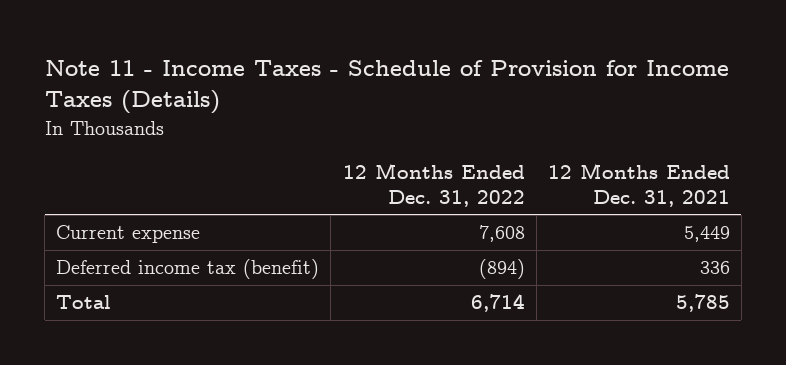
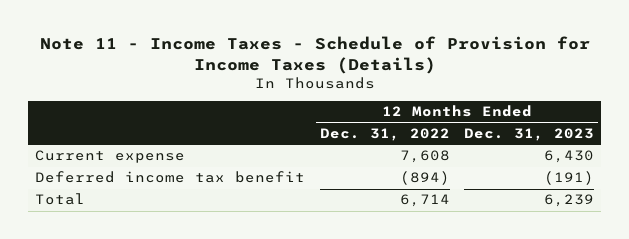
[547,163,730,207] 12 Months Ended Dec. 31, 2021 -> none
none -> [464,128,595,142] Dec. 31, 2023
[56,259,320,280] Deferred income tax (benefit) -> [35,171,306,184] Deferred income tax benefit

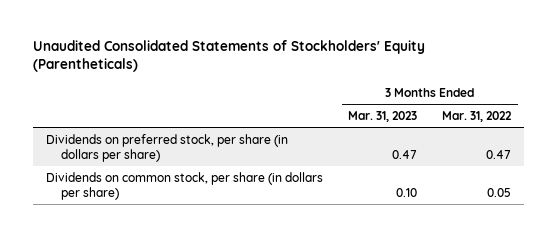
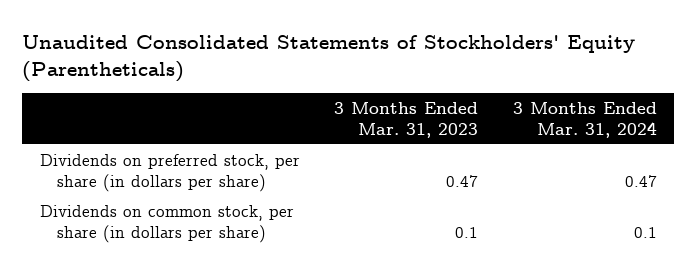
[442,110,513,122] Mar. 31, 2022 -> none
none -> [512,101,657,138] 3 Months Ended Mar. 31, 2024
[395,187,417,197] 0.10 -> [455,226,479,238] 0.1

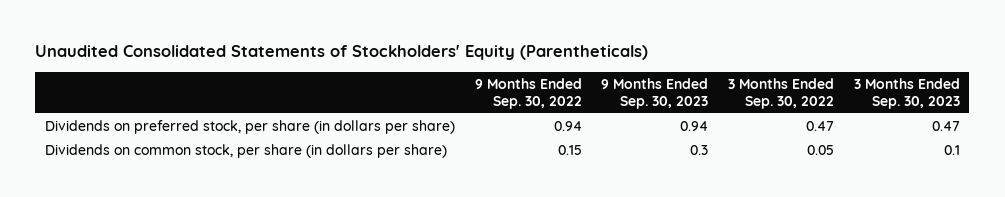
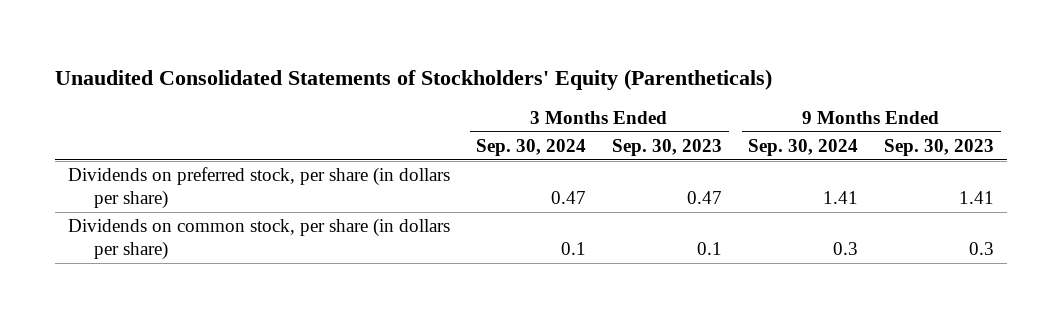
[474,77,582,109] 9 Months Ended Sep. 30, 2022 -> none
[727,77,834,109] 3 Months Ended Sep. 30, 2022 -> none
none -> [476,138,587,156] Sep. 30, 2024
none -> [748,138,859,156] Sep. 30, 2024
[680,120,709,131] 0.94 -> [959,190,995,204] 1.41

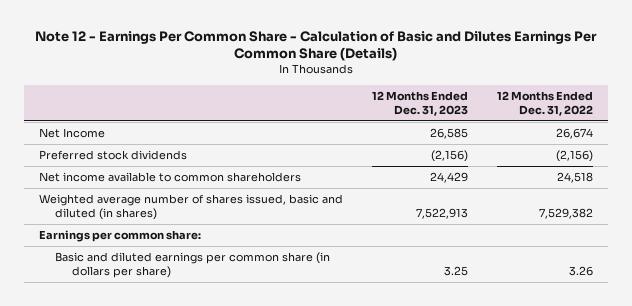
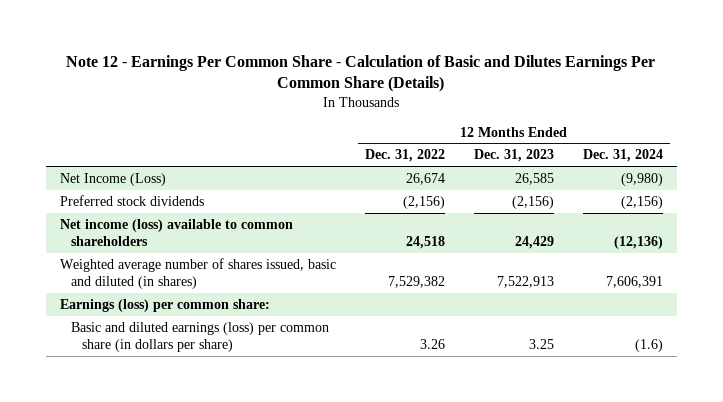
none -> [582,149,663,163] Dec. 31, 2024
[38,128,105,139] Net Income -> [60,172,167,186] Net Income (Loss)
[38,172,301,183] Net income available to common shareholders -> [60,218,294,246] Net income (loss) available to common shareholders
[38,230,201,243] Earnings per common share: -> [60,298,271,312] Earnings (loss) per common share:
[55,252,331,279] Basic and diluted earnings per common share (in dollars per share) -> [70,321,329,352] Basic and diluted earnings (loss) per common share (in dollars per share)

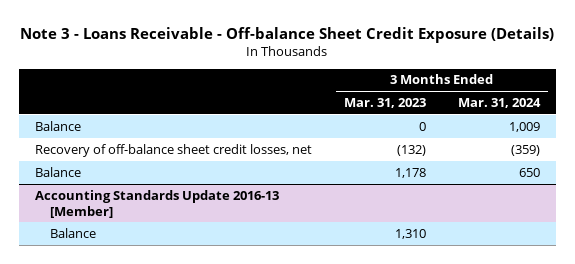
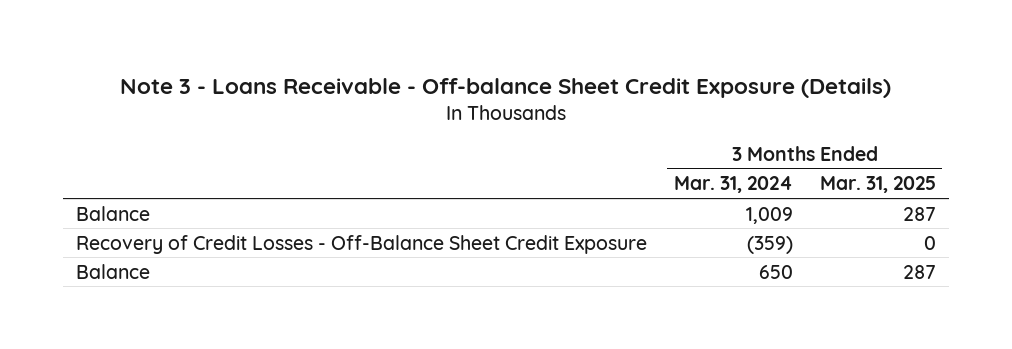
[343,97,426,108] Mar. 31, 2023 -> none
none -> [819,176,936,194] Mar. 31, 2025
[34,143,312,157] Recovery of off-balance sheet credit losses, net -> [76,234,648,254] Recovery of Credit Losses - Off-Balance Sheet Credit Exposure
[34,189,279,218] Accounting Standards Update 2016-13 [Member] -> none
[50,227,97,238] Balance -> none

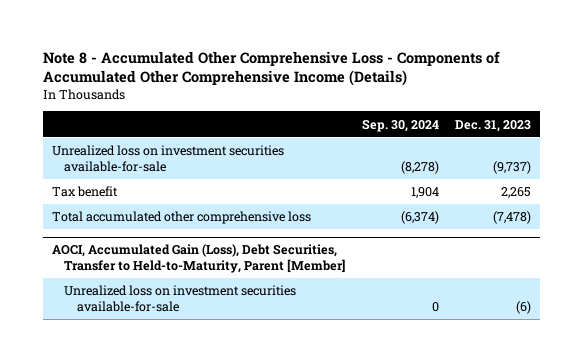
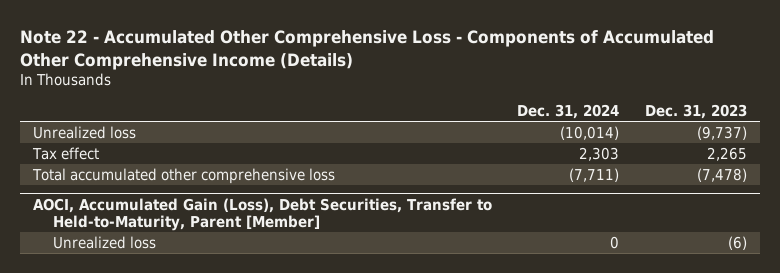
[43,50,501,87] Note 8 - Accumulated Other Comprehensive Loss - Components of Accumulated Other Comprehensive Income (Details) -> [20,29,715,70] Note 22 - Accumulated Other Comprehensive Loss - Components of Accumulated Other Comprehensive Income (Details)
[361,118,439,132] Sep. 30, 2024 -> none
none -> [517,103,620,119] Dec. 31, 2024
[51,145,284,173] Unrealized loss on investment securities available-for-sale -> [33,125,137,139] Unrealized loss
[51,186,118,198] Tax benefit -> [32,146,100,160] Tax effect
[64,285,297,313] Unrealized loss on investment securities available-for-sale -> [52,235,156,249] Unrealized loss

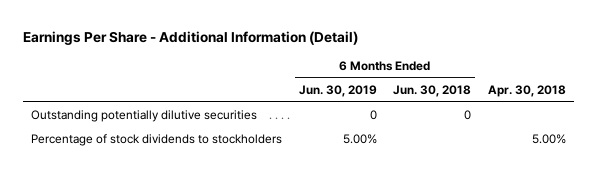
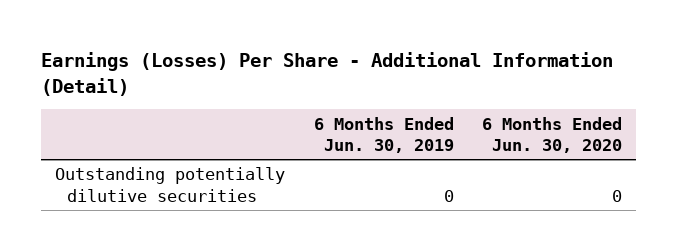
[22,30,358,45] Earnings Per Share - Additional Information (Detail) -> [41,52,614,96] Earnings (Losses) Per Share - Additional Information (Detail)
[393,84,472,97] Jun. 30, 2018 -> none
[487,84,566,97] Apr. 30, 2018 -> none
none -> [481,116,622,154] 6 Months Ended Jun. 30, 2020
[31,134,283,147] Percentage of stock dividends to stockholders -> none

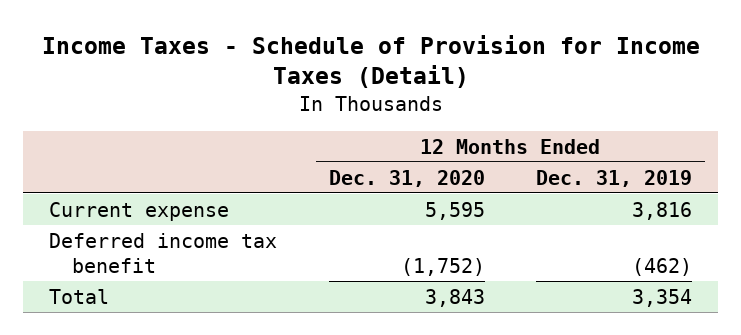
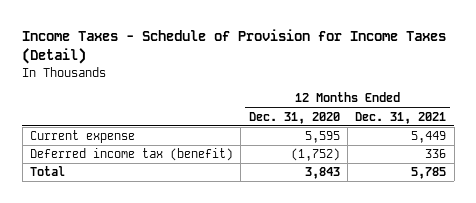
[536,169,693,187] Dec. 31, 2019 -> none
none -> [355,111,447,124] Dec. 31, 2021
[48,232,277,273] Deferred income tax benefit -> [30,148,234,162] Deferred income tax (benefit)

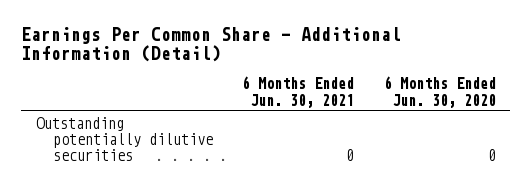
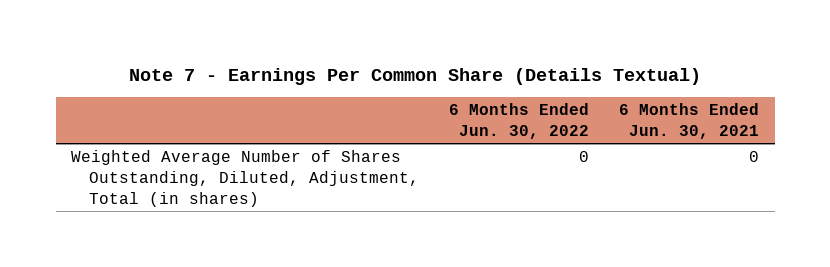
[21,26,402,63] Earnings Per Common Share - Additional Information (Detail) -> [129,67,702,85] Note 7 - Earnings Per Common Share (Details Textual)
[383,76,496,108] 6 Months Ended Jun. 30, 2020 -> none
none -> [448,103,589,139] 6 Months Ended Jun. 30, 2022
[35,116,213,162] Outstanding potentially dilutive securities -> [71,150,419,207] Weighted Average Number of Shares Outstanding, Diluted, Adjustment, Total (in shares)

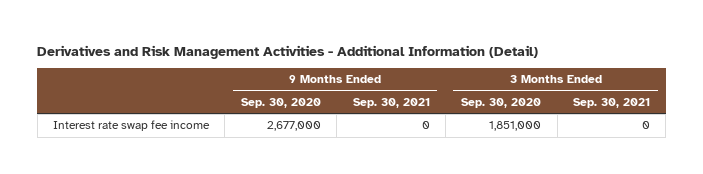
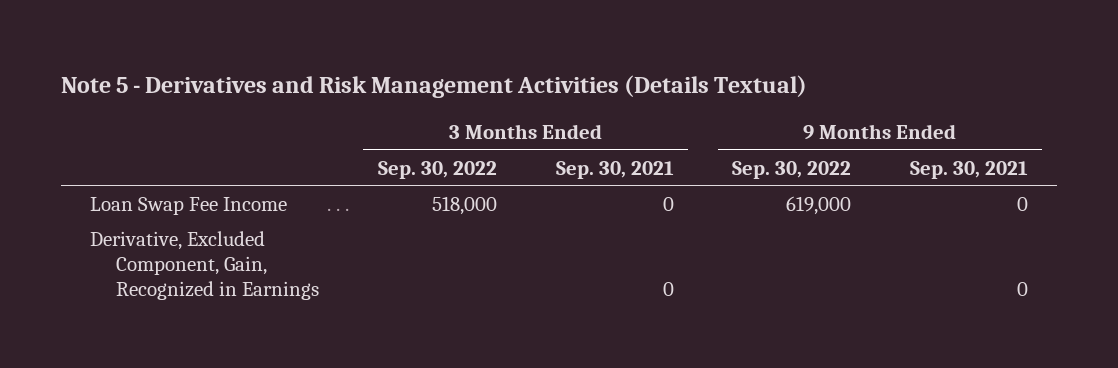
[37,44,539,59] Derivatives and Risk Management Activities - Additional Information (Detail) -> [60,75,807,99] Note 5 - Derivatives and Risk Management Activities (Details Textual)
[240,97,321,108] Sep. 30, 2020 -> none
[461,97,542,108] Sep. 30, 2020 -> none
none -> [378,160,498,179] Sep. 30, 2022
none -> [732,160,852,179] Sep. 30, 2022
none -> [89,196,287,215] Loan Swap Fee Income
[53,120,211,132] Interest rate swap fee income -> [89,230,320,301] Derivative, Excluded Component, Gain, Recognized in Earnings

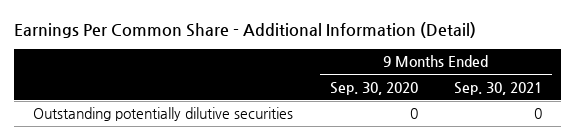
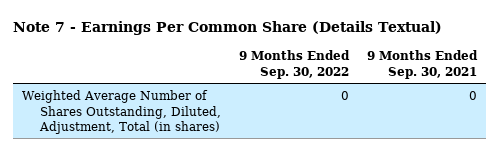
[14,22,477,39] Earnings Per Common Share - Additional Information (Detail) -> [13,21,443,36] Note 7 - Earnings Per Common Share (Details Textual)
[329,81,418,95] Sep. 30, 2020 -> none
none -> [238,50,350,80] 9 Months Ended Sep. 30, 2022
[32,107,293,122] Outstanding potentially dilutive securities -> [22,89,221,135] Weighted Average Number of Shares Outstanding, Diluted, Adjustment, Total (in shares)

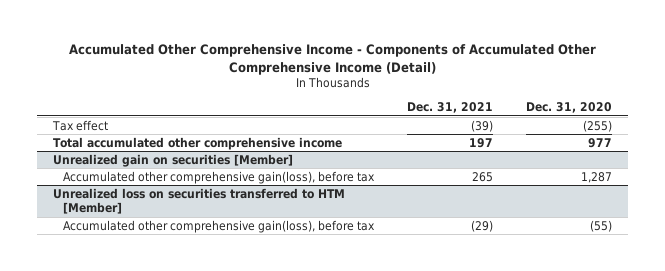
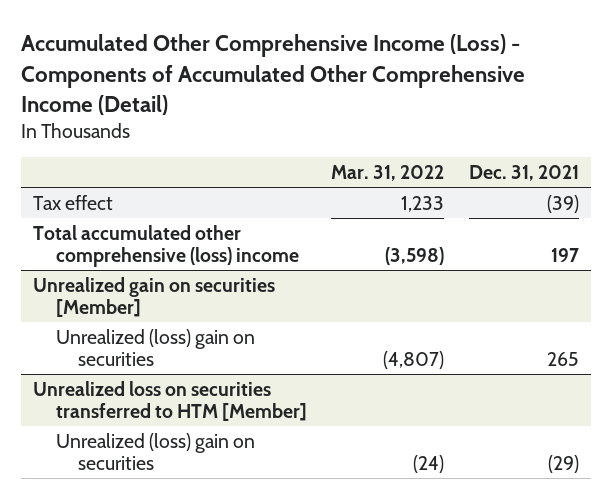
[68,44,596,75] Accumulated Other Comprehensive Income - Components of Accumulated Other Comprehensive Income (Detail) -> [21,34,526,115] Accumulated Other Comprehensive Income (Loss) - Components of Accumulated Other Comprehensive Income (Detail)
[525,102,612,114] Dec. 31, 2020 -> none
none -> [331,165,445,182] Mar. 31, 2022
[53,136,343,150] Total accumulated other comprehensive income -> [33,224,299,268] Total accumulated other comprehensive (loss) income
[63,170,376,184] Accumulated other comprehensive gain(loss), before tax -> [55,328,255,367] Unrealized (loss) gain on securities
[63,219,376,233] Accumulated other comprehensive gain(loss), before tax -> [55,432,255,471] Unrealized (loss) gain on securities

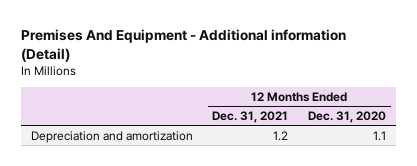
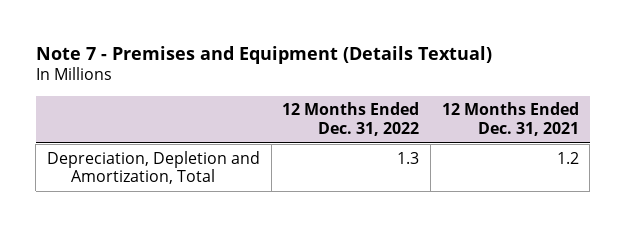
[21,28,347,62] Premises And Equipment - Additional information (Detail) -> [35,45,492,64] Note 7 - Premises and Equipment (Details Textual)
[308,111,387,124] Dec. 31, 2020 -> none
none -> [282,102,420,137] 12 Months Ended Dec. 31, 2022
[30,130,193,143] Depreciation and amortization -> [47,150,261,185] Depreciation, Depletion and Amortization, Total

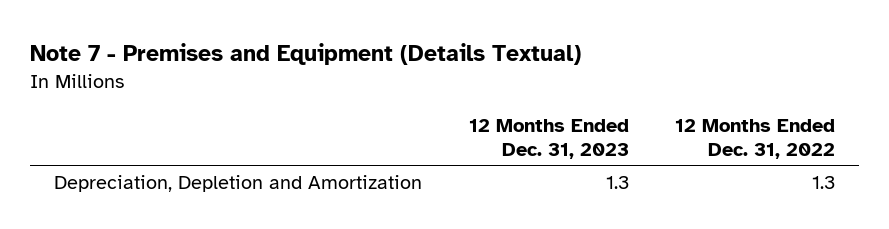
[441,102,579,137] 12 Months Ended Dec. 31, 2021 -> none
none -> [468,118,629,159] 12 Months Ended Dec. 31, 2023
[47,150,261,185] Depreciation, Depletion and Amortization, Total -> [53,175,422,193] Depreciation, Depletion and Amortization

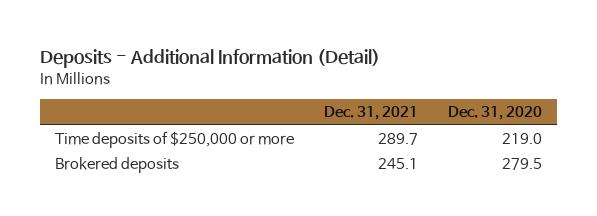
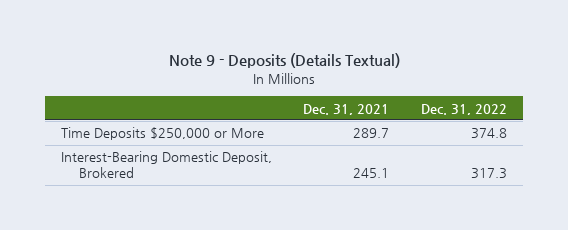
[39,49,380,69] Deposits - Additional Information (Detail) -> [168,53,400,69] Note 9 - Deposits (Details Textual)
[447,106,542,121] Dec. 31, 2020 -> none
none -> [421,103,508,115] Dec. 31, 2022
[54,131,294,149] Time deposits of $250,000 or more -> [60,127,264,141] Time Deposits $250,000 or More
[54,157,179,174] Brokered deposits -> [60,151,272,179] Interest-Bearing Domestic Deposit, Brokered

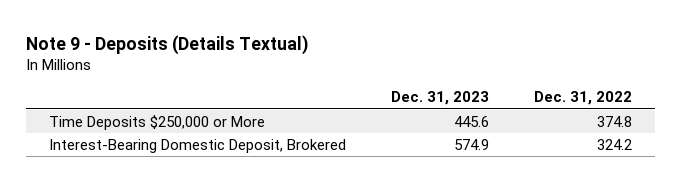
[303,103,390,115] Dec. 31, 2021 -> none
none -> [391,91,490,106] Dec. 31, 2023
[471,168,508,180] 317.3 -> [597,138,633,150] 324.2

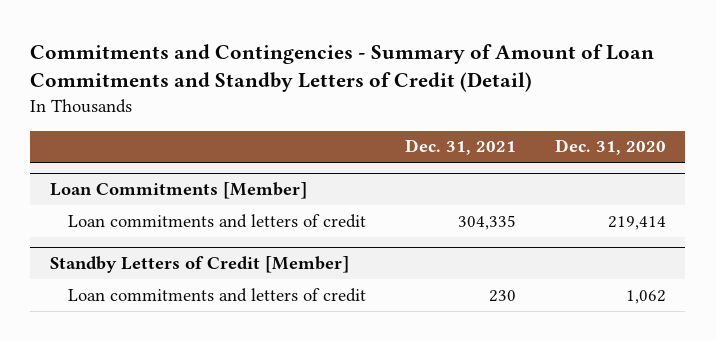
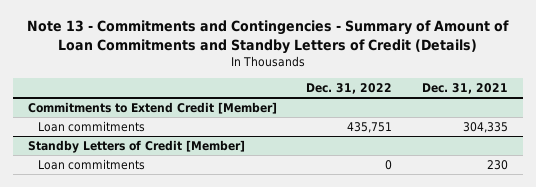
[30,43,655,93] Commitments and Contingencies - Summary of Amount of Loan Commitments and Standby Letters of Credit (Detail) -> [26,20,509,54] Note 13 - Commitments and Contingencies - Summary of Amount of Loan Commitments and Standby Letters of Credit (Details)
[555,139,667,156] Dec. 31, 2020 -> none
none -> [306,83,393,95] Dec. 31, 2022
[49,182,307,200] Loan Commitments [Member] -> [27,101,277,114] Commitments to Extend Credit [Member]
[68,213,367,228] Loan commitments and letters of credit -> [37,120,145,132] Loan commitments
[68,287,367,302] Loan commitments and letters of credit -> [37,158,145,170] Loan commitments

